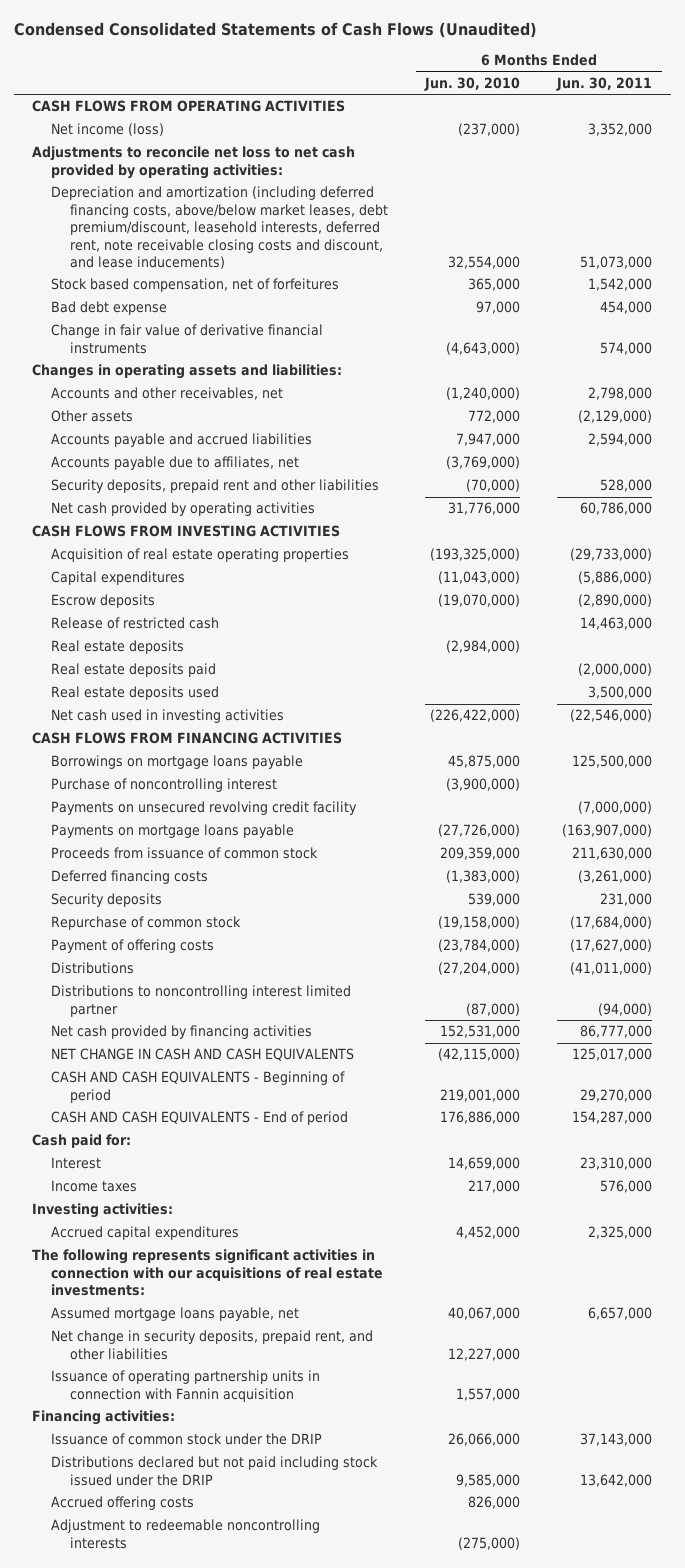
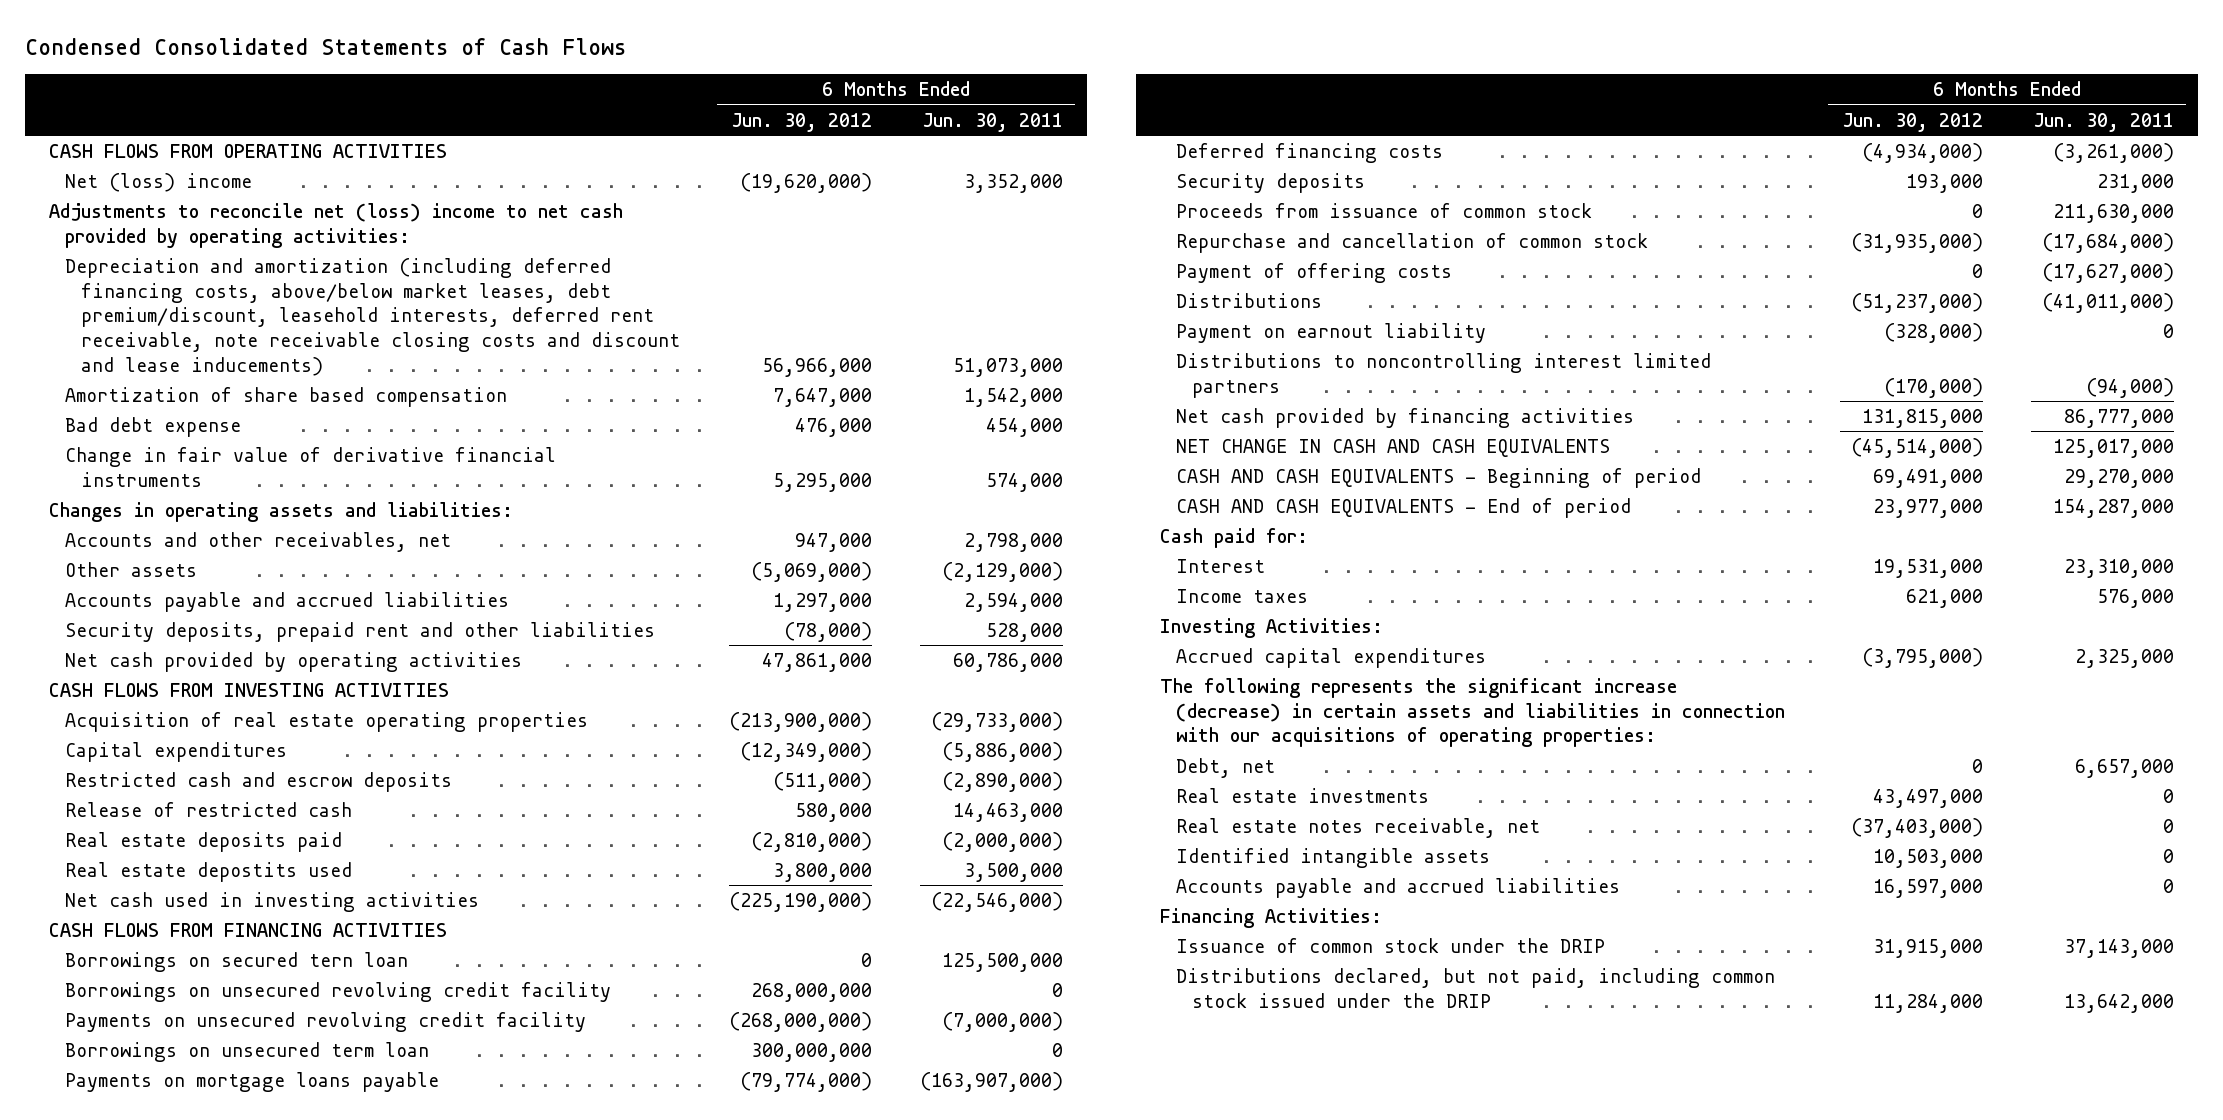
[13,22,537,39] Condensed Consolidated Statements of Cash Flows (Unaudited) -> [24,38,626,56] Condensed Consolidated Statements of Cash Flows
[423,76,520,91] Jun. 30, 2010 -> none
none -> [731,112,872,132] Jun. 30, 2012
[51,123,165,137] Net income (loss) -> [65,172,253,192] Net (loss) income
[32,146,356,179] Adjustments to reconcile net loss to net cash provided by operating activities: -> [49,202,624,248] Adjustments to reconcile net (loss) income to net cash provided by operating activities:
[51,186,388,270] Depreciation and amortization (including deferred financing costs, above/below market leases, debt premium/discount, leasehold interests, deferred rent, note receivable closing costs and discount, and lease inducements) -> [65,257,681,376] Depreciation and amortization (including deferred financing costs, above/below market leases, debt premium/discount, leasehold interests, deferred rent receivable, note receivable closing costs and discount and lease inducements)
[51,278,340,293] Stock based compensation, net of forfeitures -> [65,386,508,407] Amortization of share based compensation
[51,456,300,471] Accounts payable due to affiliates, net -> none
[51,594,156,609] Escrow deposits -> [65,771,453,792] Restricted cash and escrow deposits
[51,640,185,655] Real estate deposits -> none
[51,686,220,701] Real estate deposits used -> [65,861,353,882] Real estate depostits used
[51,778,278,793] Purchase of noncontrolling interest -> none
[51,755,304,770] Borrowings on mortgage loans payable -> [65,951,409,972] Borrowings on secured tern loan
none -> [65,981,612,1002] Borrowings on unsecured revolving credit facility
none -> [65,1041,430,1062] Borrowings on unsecured term loan
[51,847,319,860] Proceeds from issuance of common stock -> [1176,202,1593,218] Proceeds from issuance of common stock
[51,916,242,931] Repurchase of common stock -> [1176,232,1649,253] Repurchase and cancellation of common stock
none -> [1176,322,1487,343] Payment on earnout liability
[51,985,352,1017] Distributions to noncontrolling interest limited partner -> [1176,352,1712,398] Distributions to noncontrolling interest limited partners
[32,1203,174,1219] Investing activities: -> [1160,617,1384,638] Investing Activities:
[32,1249,384,1297] The following represents significant activities in connection with our acquisitions of real estate investments: -> none
[51,1330,374,1360] Net change in security deposits, prepaid rent, and other liabilities -> none
[51,1370,321,1402] Issuance of operating partnership units in connection with Fannin acquisition -> none
none -> [1160,677,1786,748] The following represents the significant increase (decrease) in certain assets and liabilities in connection with our acquisitions of operating properties:
[51,1307,300,1322] Assumed mortgage loans payable, net -> [1176,757,1276,778] Debt, net
none -> [1176,787,1430,803] Real estate investments
none -> [1176,817,1541,838] Real estate notes receivable, net
none -> [1176,847,1491,868] Identified intangible assets
none -> [1176,877,1621,898] Accounts payable and accrued liabilities
[32,1410,176,1426] Financing activities: -> [1160,907,1383,928] Financing Activities:
[51,1496,195,1511] Accrued offering costs -> none
[51,1519,321,1549] Adjustment to redeemable noncontrolling interests -> none
[51,1456,379,1486] Distributions declared but not paid including stock issued under the DRIP -> [1176,967,1776,1008] Distributions declared, but not paid, including common stock issued under the DRIP

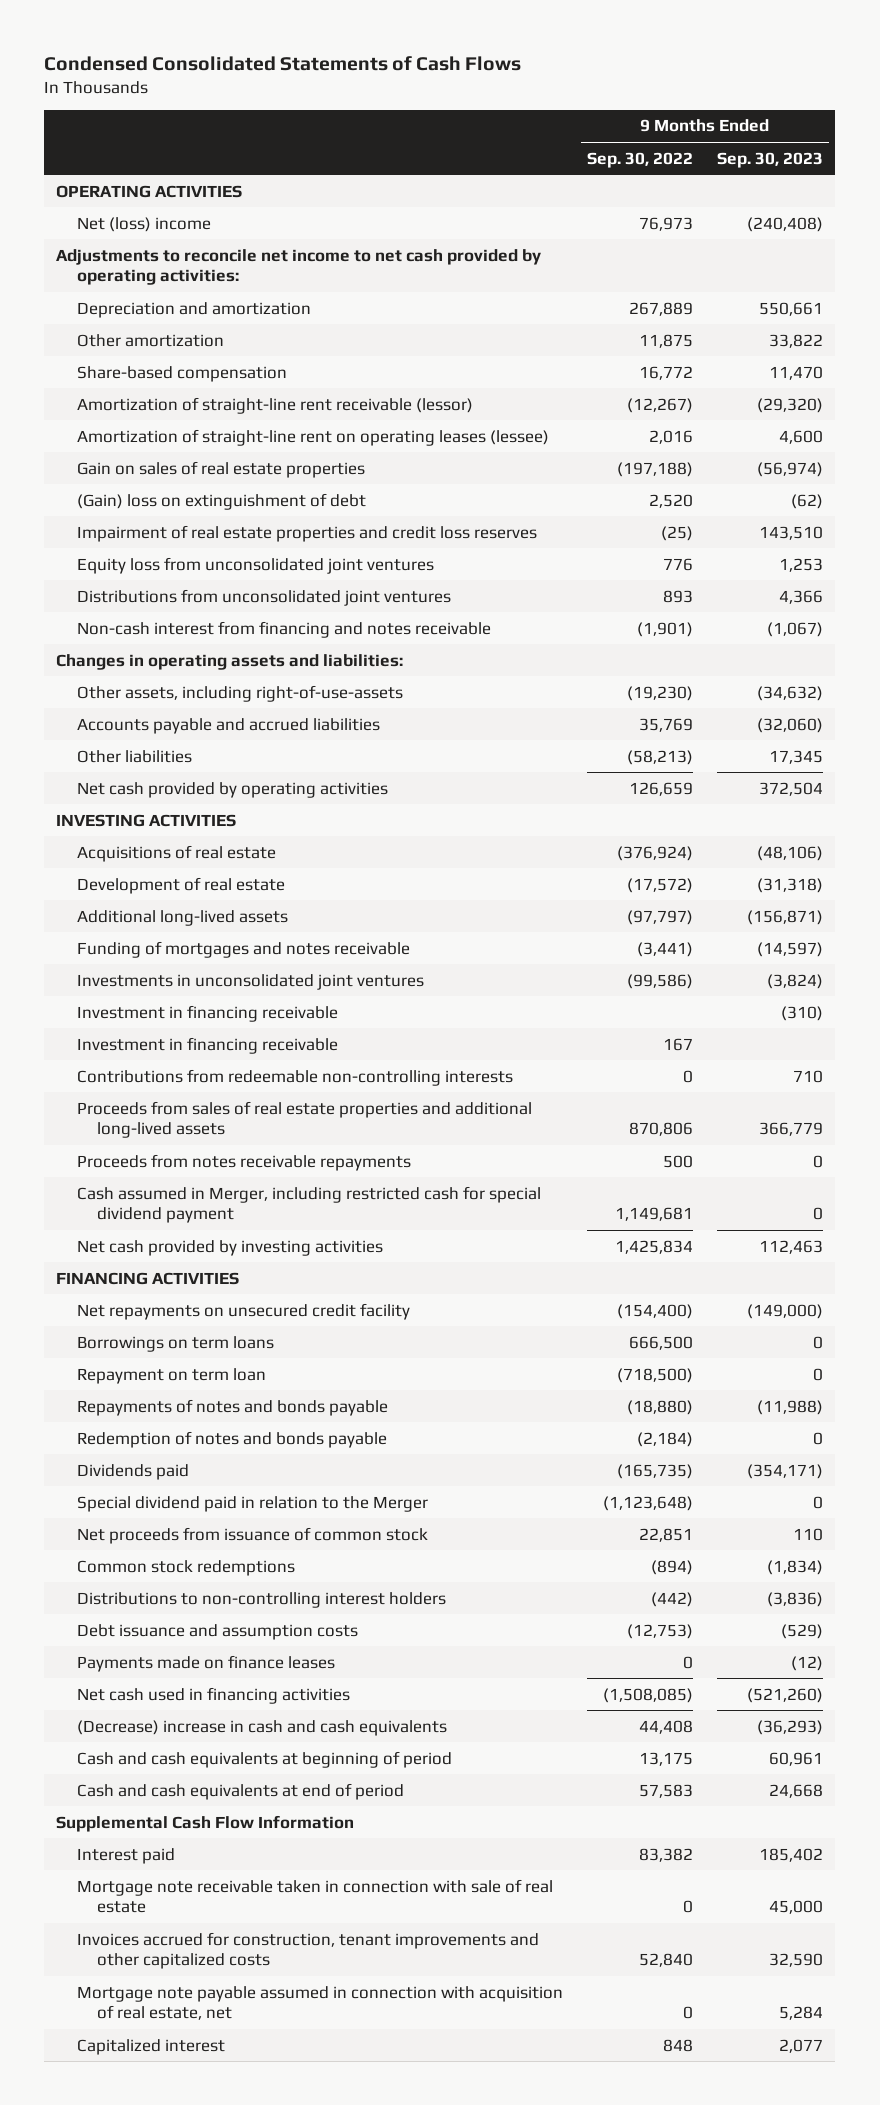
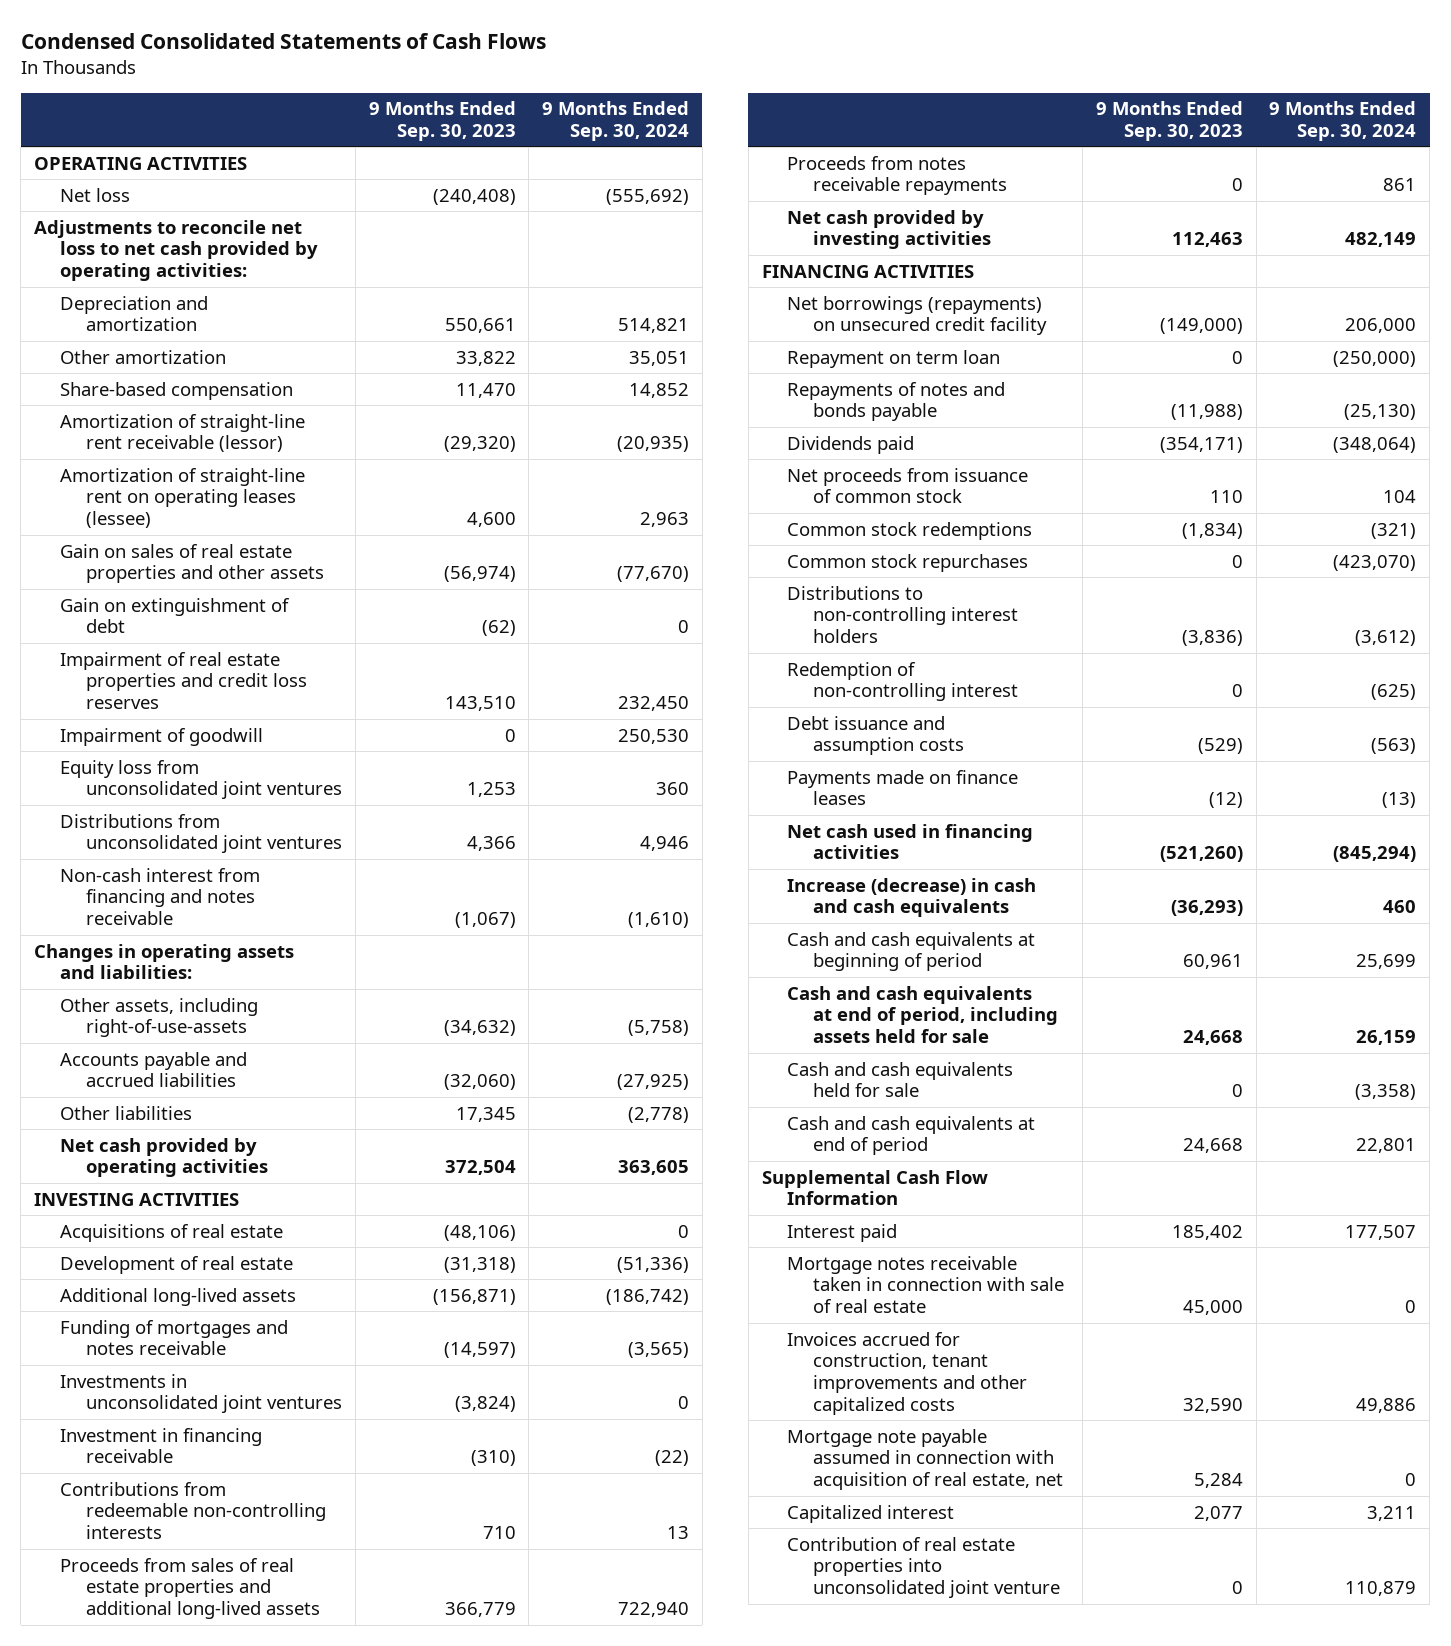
[586,151,693,168] Sep. 30, 2022 -> none
none -> [542,101,690,142] 9 Months Ended Sep. 30, 2024
[76,216,211,232] Net (loss) income -> [60,187,131,202] Net loss
[56,248,542,286] Adjustments to reconcile net income to net cash provided by operating activities: -> [34,219,319,282] Adjustments to reconcile net loss to net cash provided by operating activities:
[76,460,365,478] Gain on sales of real estate properties -> [60,543,324,584] Gain on sales of real estate properties and other assets
[76,492,366,510] (Gain) loss on extinguishment of debt -> [60,597,291,634] Gain on extinguishment of debt
none -> [60,727,264,746] Impairment of goodwill
[76,1036,338,1054] Investment in financing receivable -> none
[76,1185,541,1224] Cash assumed in Merger, including restricted cash for special dividend payment -> none
[76,1335,274,1352] Borrowings on term loans -> none
[76,1302,410,1320] Net repayments on unsecured credit facility -> [787,295,1048,336] Net borrowings (repayments) on unsecured credit facility
[76,1430,387,1448] Redemption of notes and bonds payable -> none
[76,1495,428,1512] Special dividend paid in relation to the Merger -> none
none -> [787,553,1029,572] Common stock repurchases
none -> [787,661,1019,702] Redemption of non-controlling interest
[76,1719,447,1736] (Decrease) increase in cash and cash equivalents -> [787,877,1037,918] Increase (decrease) in cash and cash equivalents
none -> [787,985,1059,1044] Cash and cash equivalents at end of period, including assets held for sale
none -> [787,1061,1014,1098] Cash and cash equivalents held for sale
[76,1878,553,1914] Mortgage note receivable taken in connection with sale of real estate -> [787,1255,1065,1314] Mortgage notes receivable taken in connection with sale of real estate
none -> [787,1536,1061,1599] Contribution of real estate properties into unconsolidated joint venture

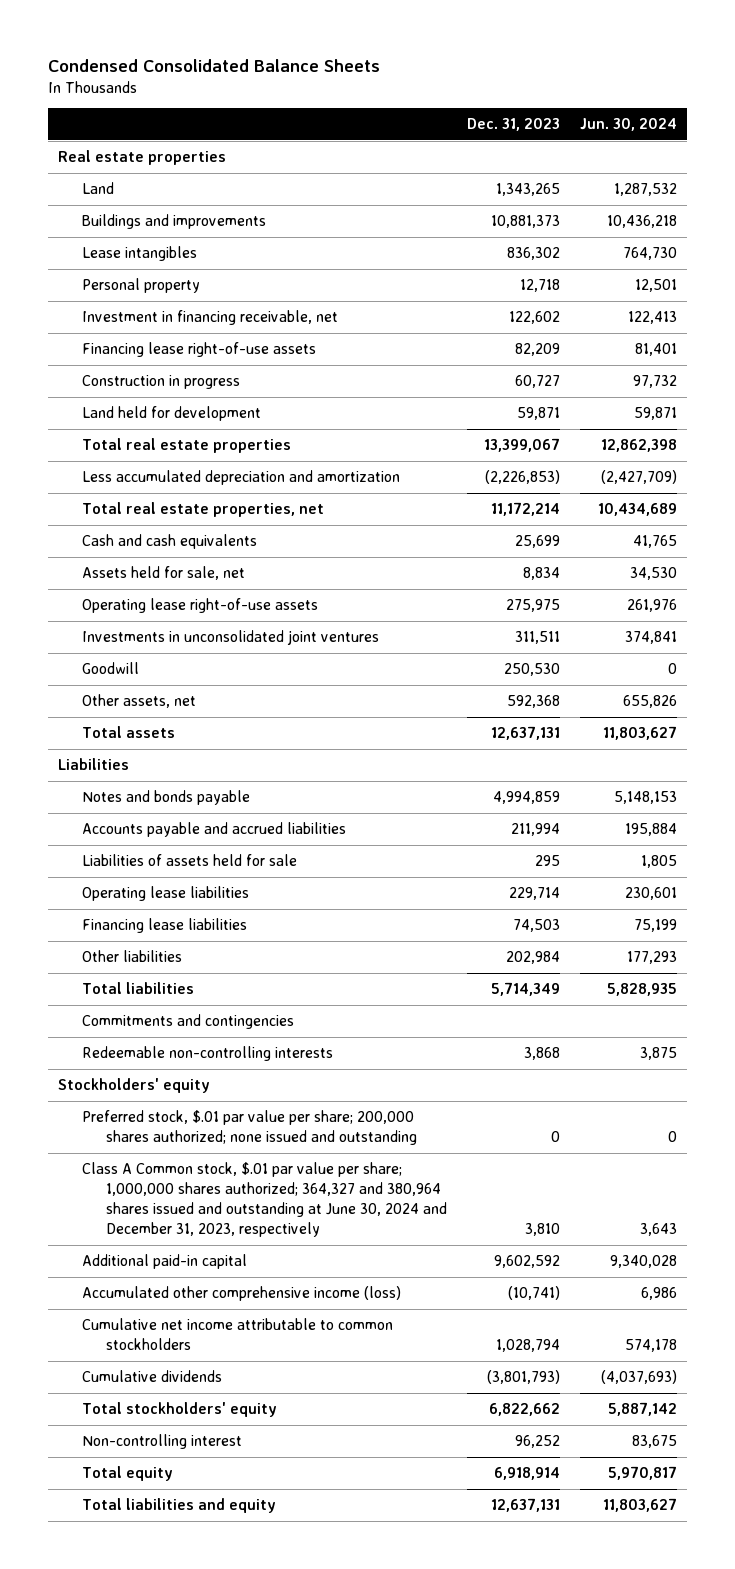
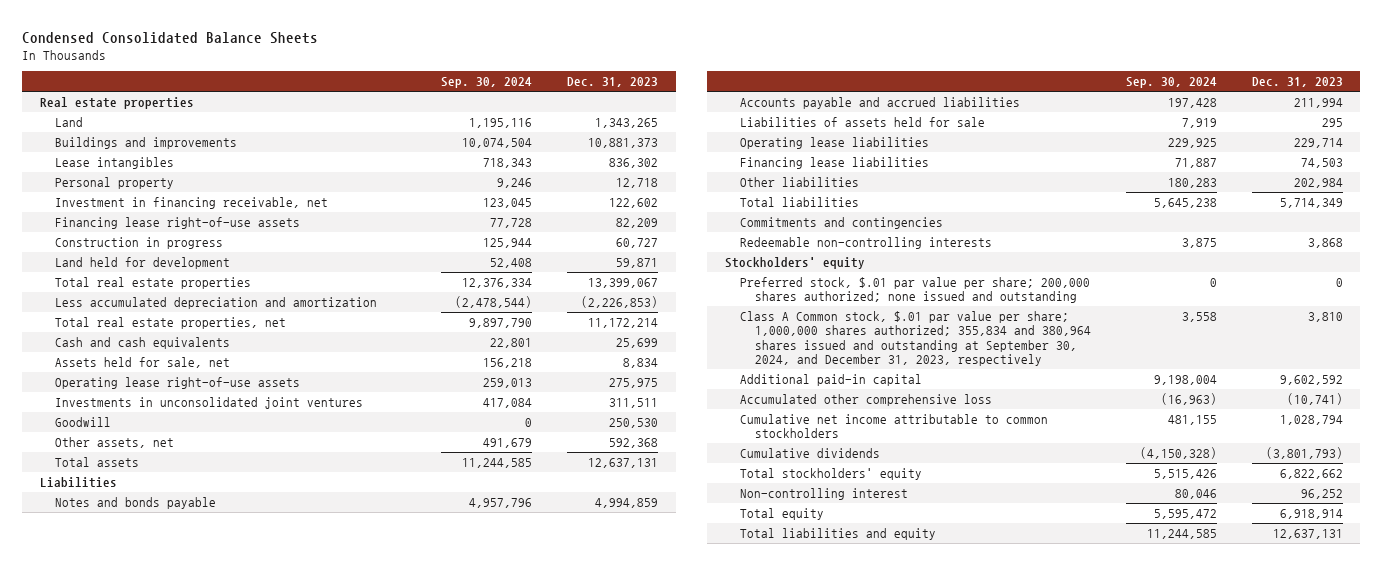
[579,118,677,132] Jun. 30, 2024 -> none
none -> [441,77,533,89] Sep. 30, 2024
[82,1162,448,1238] Class A Common stock, $.01 par value per share; 1,000,000 shares authorized; 364,327 and 380,964 shares issued and outstanding at June 30, 2024 and December 31, 2023, respectively -> [739,310,1091,367] Class A Common stock, $.01 par value per share; 1,000,000 shares authorized; 355,834 and 380,964 shares issued and outstanding at September 30, 2024, and December 31, 2023, respectively
[82,1286,402,1302] Accumulated other comprehensive income (loss) -> [739,393,992,406] Accumulated other comprehensive loss

